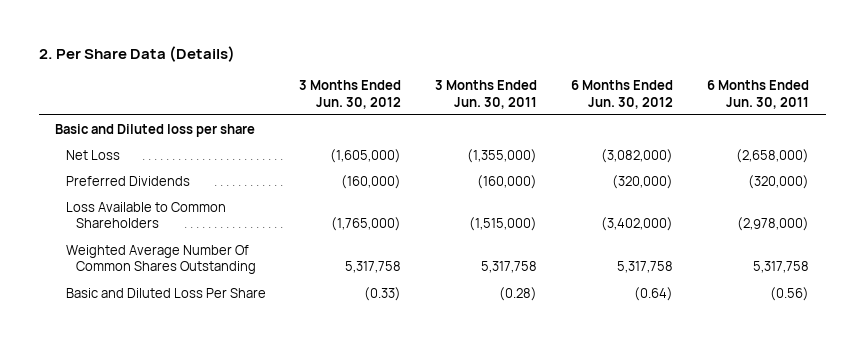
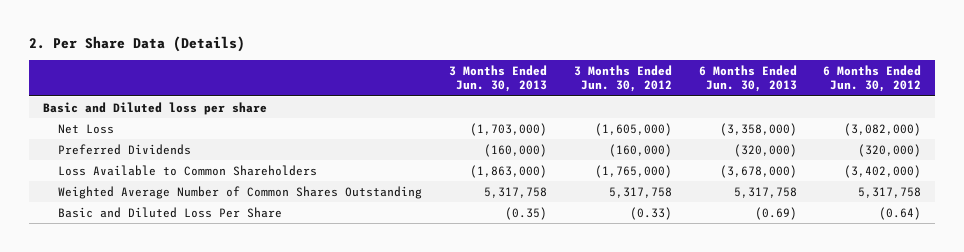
[435,79,538,109] 3 Months Ended Jun. 30, 2011 -> none
[707,79,810,109] 6 Months Ended Jun. 30, 2011 -> none
none -> [449,65,548,93] 3 Months Ended Jun. 30, 2013
none -> [698,65,797,93] 6 Months Ended Jun. 30, 2013
[65,244,256,275] Weighted Average Number Of Common Shares Outstanding -> [58,185,423,199] Weighted Average Number of Common Shares Outstanding

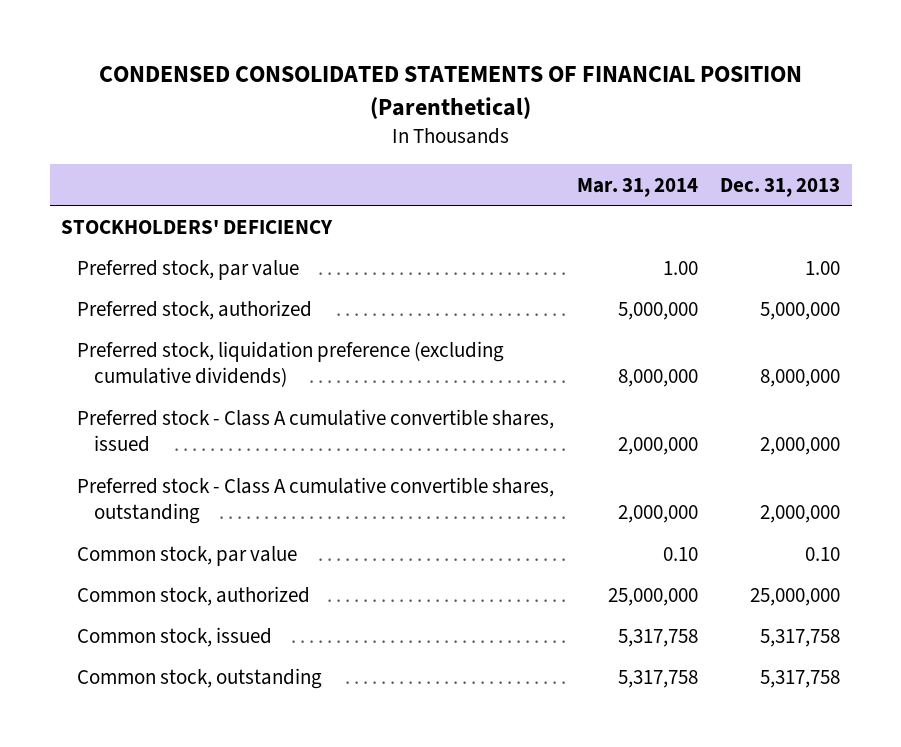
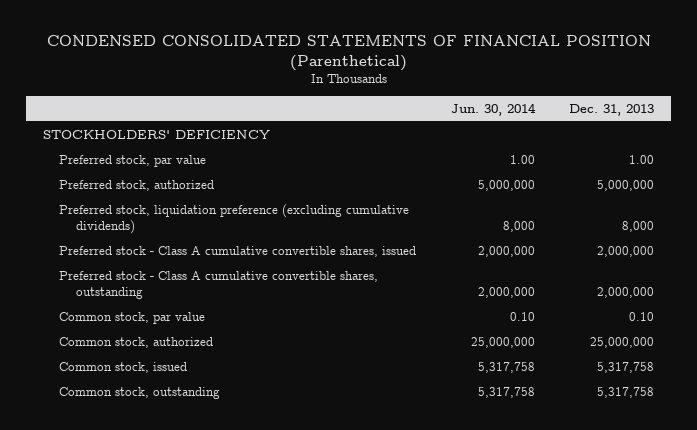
[576,177,698,197] Mar. 31, 2014 -> none
none -> [450,102,536,116] Jun. 30, 2014
[760,369,841,388] 8,000,000 -> [622,221,655,233] 8,000

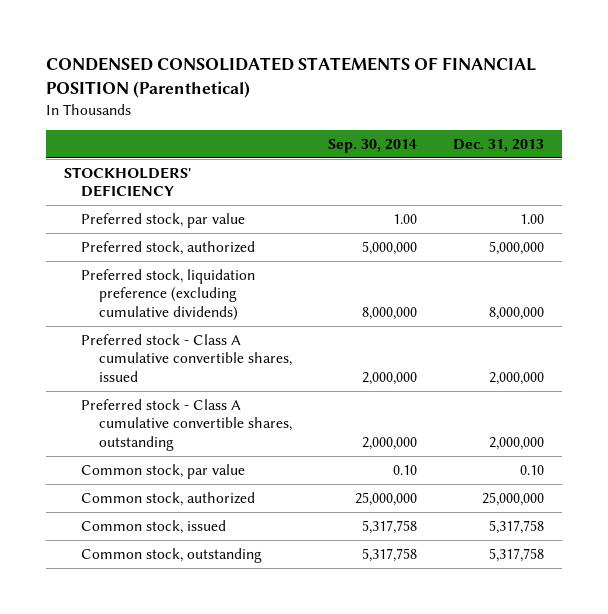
[450,102,536,116] Jun. 30, 2014 -> none
none -> [327,139,417,154] Sep. 30, 2014
[622,221,655,233] 8,000 -> [488,306,544,320] 8,000,000

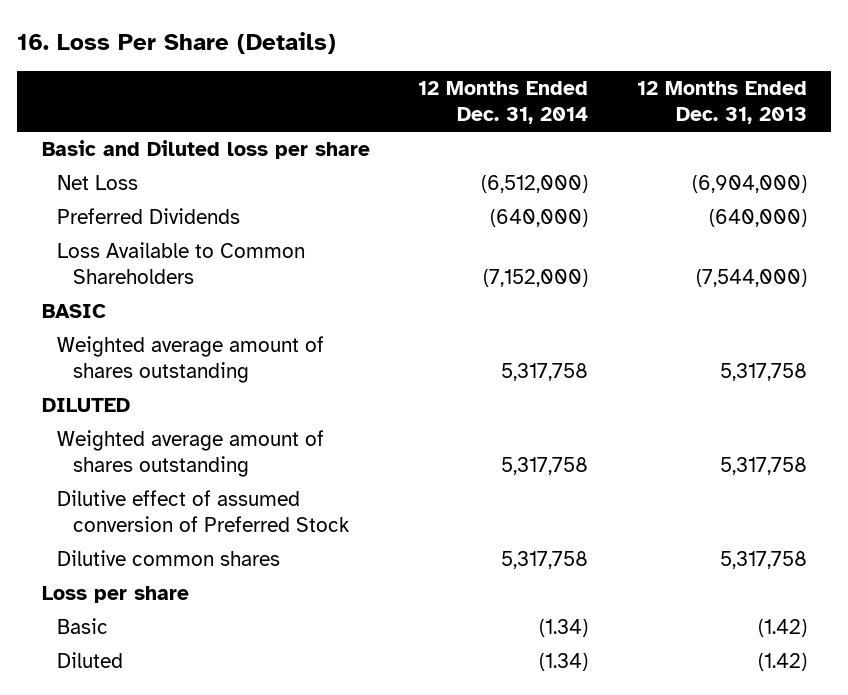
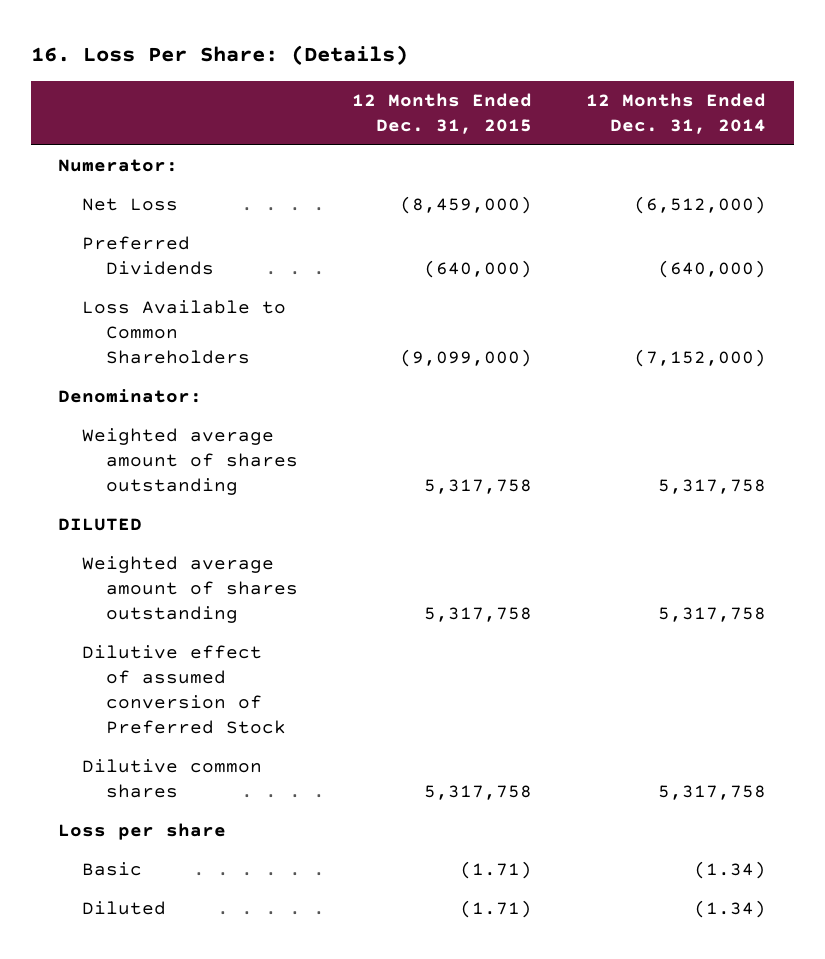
[17,32,337,55] 16. Loss Per Share (Details) -> [31,45,409,66] 16. Loss Per Share: (Details)
[636,81,807,125] 12 Months Ended Dec. 31, 2013 -> none
none -> [351,92,532,134] 12 Months Ended Dec. 31, 2015
[41,140,370,160] Basic and Diluted loss per share -> [58,159,179,173] Numerator:
[41,304,106,319] BASIC -> [58,389,203,404] Denominator:

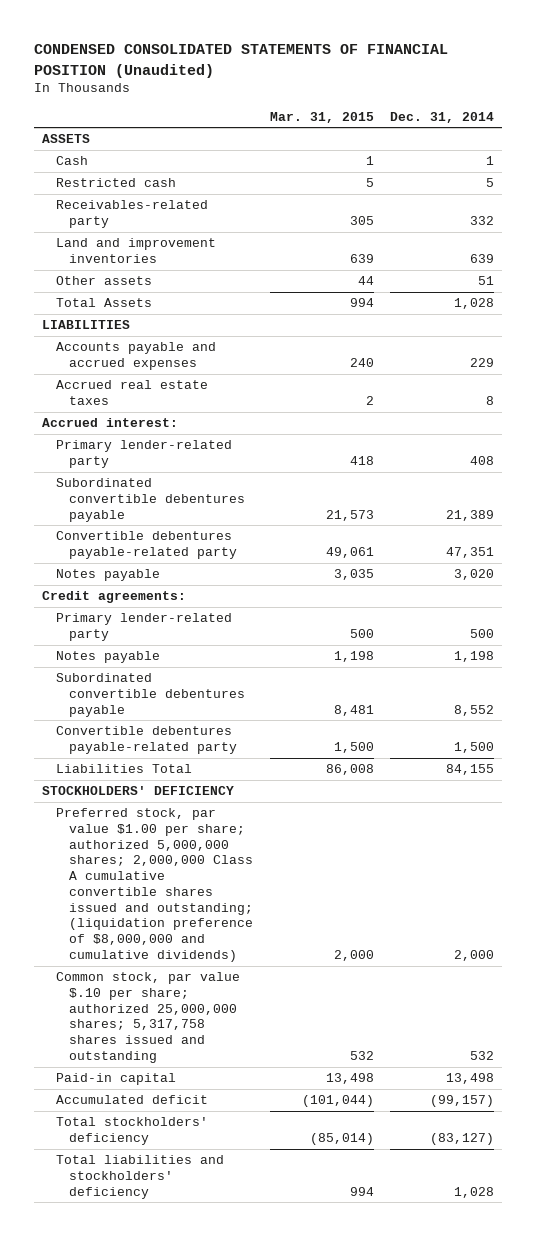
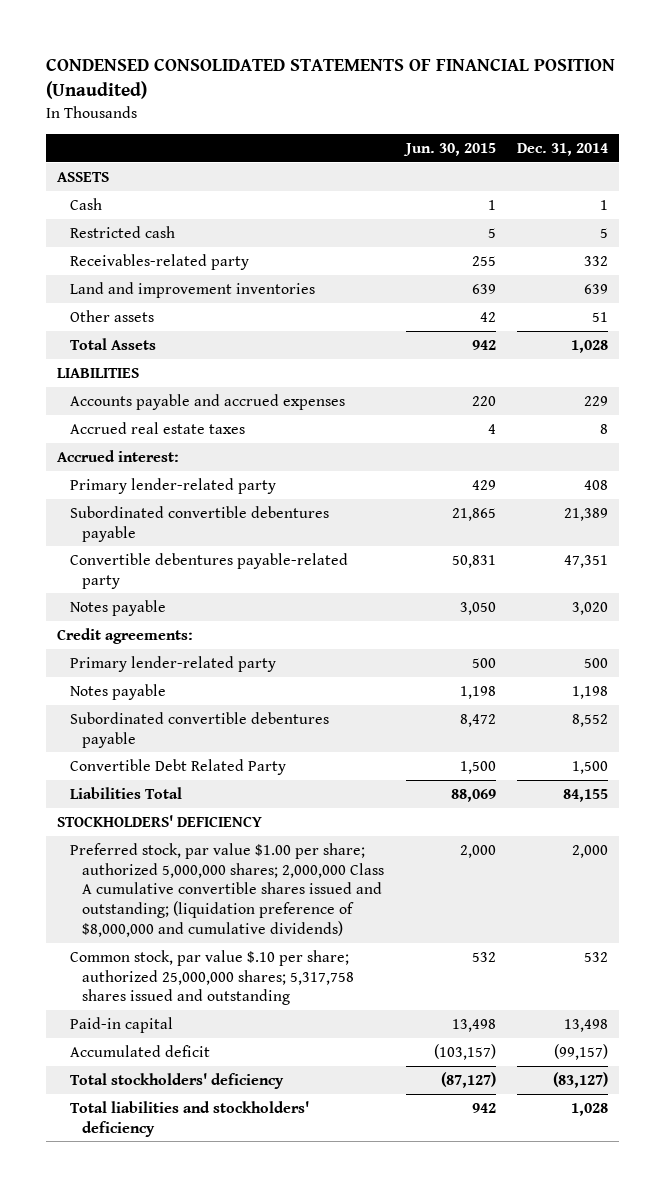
[269,111,374,123] Mar. 31, 2015 -> none
none -> [402,142,496,156] Jun. 30, 2015
[55,726,238,755] Convertible debentures payable-related party -> [69,758,286,775] Convertible Debt Related Party

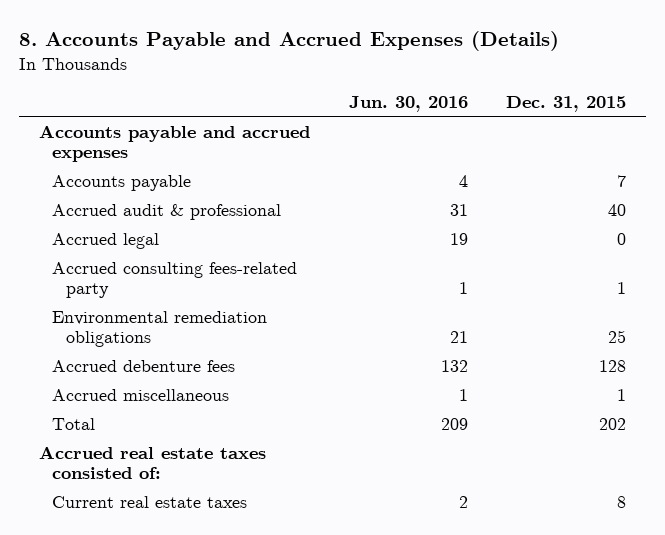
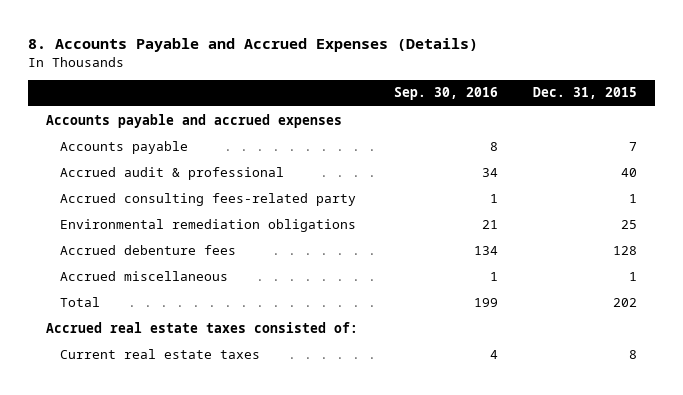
[348,95,468,112] Jun. 30, 2016 -> none
none -> [393,87,498,101] Sep. 30, 2016
[52,232,160,249] Accrued legal -> none

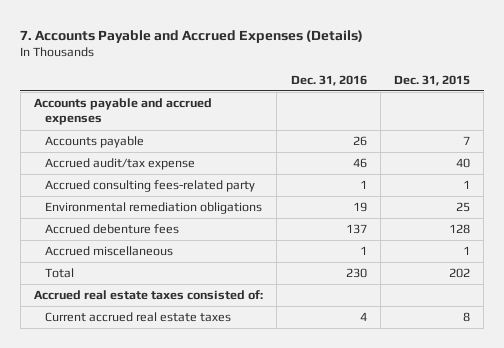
[28,37,479,52] 8. Accounts Payable and Accrued Expenses (Details) -> [20,29,364,43] 7. Accounts Payable and Accrued Expenses (Details)
[393,87,498,101] Sep. 30, 2016 -> none
none -> [290,74,367,86] Dec. 31, 2016
[59,166,284,180] Accrued audit & professional -> [45,158,196,171] Accrued audit/tax expense
[59,348,260,359] Current real estate taxes -> [45,312,232,323] Current accrued real estate taxes

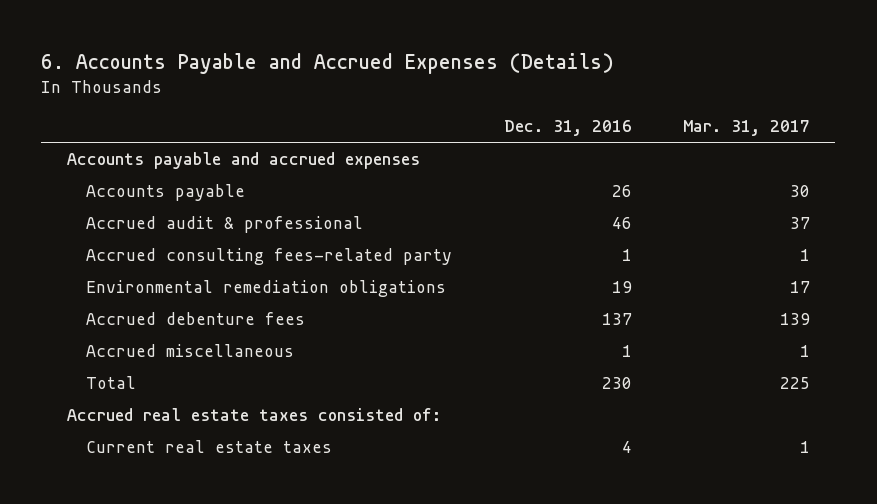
[20,29,364,43] 7. Accounts Payable and Accrued Expenses (Details) -> [41,52,615,74] 6. Accounts Payable and Accrued Expenses (Details)
[393,74,470,86] Dec. 31, 2015 -> none
none -> [682,120,810,137] Mar. 31, 2017
[45,158,196,171] Accrued audit/tax expense -> [86,216,364,234] Accrued audit & professional
[45,312,232,323] Current accrued real estate taxes -> [86,440,333,454] Current real estate taxes

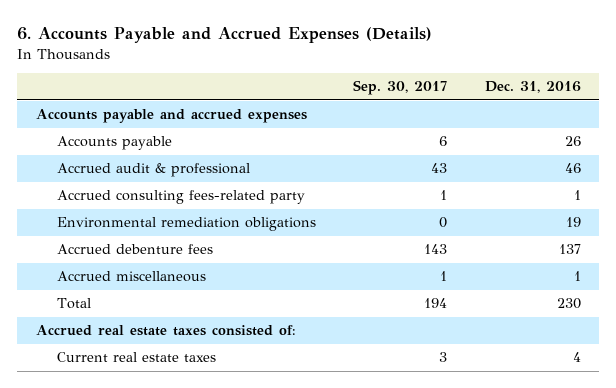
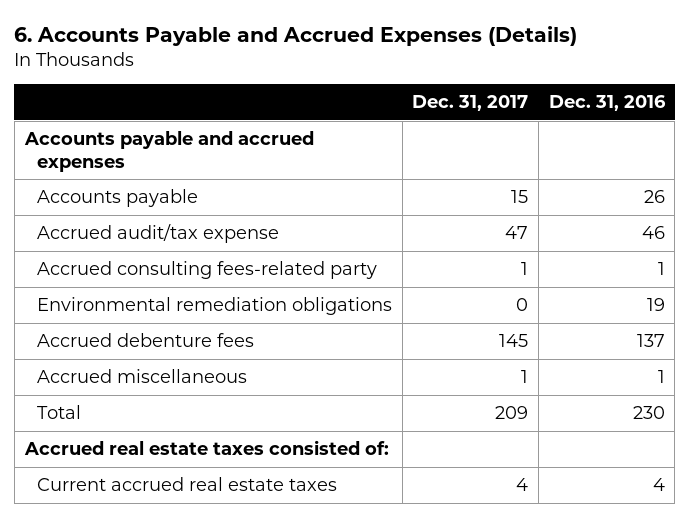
[353,80,448,96] Sep. 30, 2017 -> none
none -> [412,94,529,111] Dec. 31, 2017
[56,163,250,178] Accrued audit & professional -> [36,224,279,244] Accrued audit/tax expense
[56,352,216,363] Current real estate taxes -> [36,477,337,492] Current accrued real estate taxes

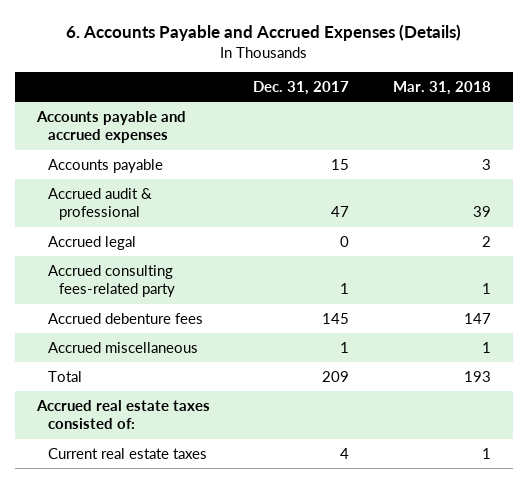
[548,94,666,111] Dec. 31, 2016 -> none
none -> [392,80,491,95] Mar. 31, 2018
[36,224,279,244] Accrued audit/tax expense -> [48,187,153,221] Accrued audit & professional
none -> [48,235,137,250] Accrued legal
[36,297,392,316] Environmental remediation obligations -> none
[36,477,337,492] Current accrued real estate taxes -> [48,447,208,459] Current real estate taxes

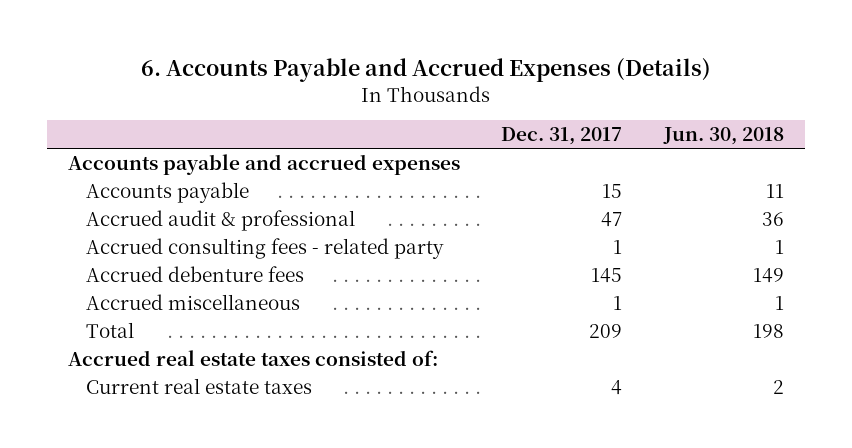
[392,80,491,95] Mar. 31, 2018 -> none
none -> [663,127,785,146] Jun. 30, 2018
[48,235,137,250] Accrued legal -> none
[48,264,176,298] Accrued consulting fees-related party -> [86,237,445,259] Accrued consulting fees - related party

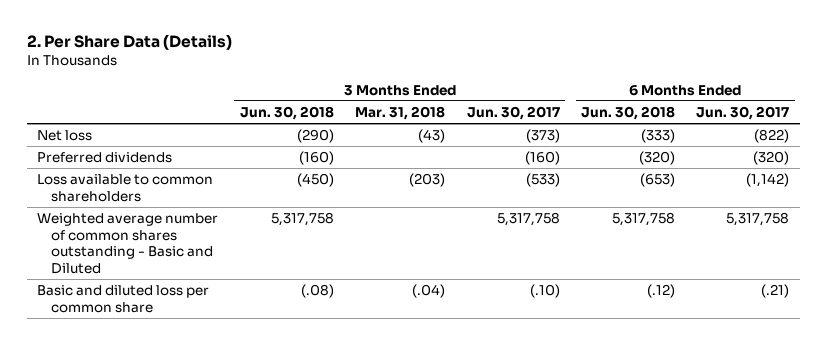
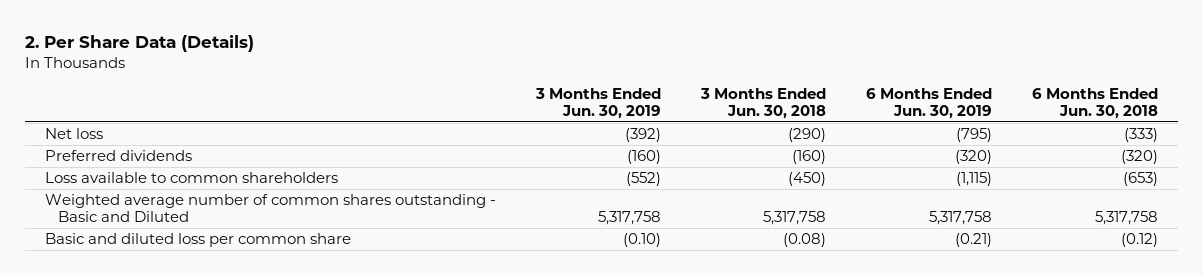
[355,105,446,120] Mar. 31, 2018 -> none
[466,105,560,120] Jun. 30, 2017 -> none
[696,105,790,120] Jun. 30, 2017 -> none
none -> [534,87,661,120] 3 Months Ended Jun. 30, 2019
none -> [866,87,993,120] 6 Months Ended Jun. 30, 2019
[300,283,334,298] (.08) -> [782,232,826,247] (0.08)
[646,283,675,298] (.12) -> [1121,232,1159,247] (0.12)

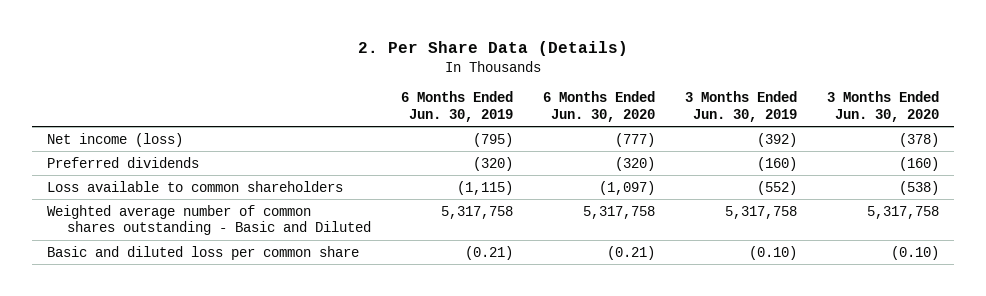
[699,87,826,120] 3 Months Ended Jun. 30, 2018 -> none
[1032,87,1159,120] 6 Months Ended Jun. 30, 2018 -> none
none -> [543,91,656,122] 6 Months Ended Jun. 30, 2020
none -> [826,91,939,122] 3 Months Ended Jun. 30, 2020
[44,127,103,139] Net loss -> [46,132,183,147] Net income (loss)

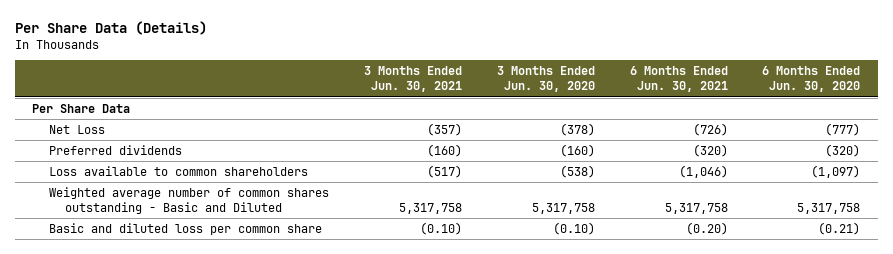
[357,41,628,57] 2. Per Share Data (Details) -> [14,21,207,36] Per Share Data (Details)
[401,91,514,122] 6 Months Ended Jun. 30, 2019 -> none
[684,91,797,122] 3 Months Ended Jun. 30, 2019 -> none
none -> [363,66,462,93] 3 Months Ended Jun. 30, 2021
none -> [629,66,728,93] 6 Months Ended Jun. 30, 2021
none -> [32,103,131,113] Per Share Data
[46,132,183,147] Net income (loss) -> [48,124,105,134] Net Loss

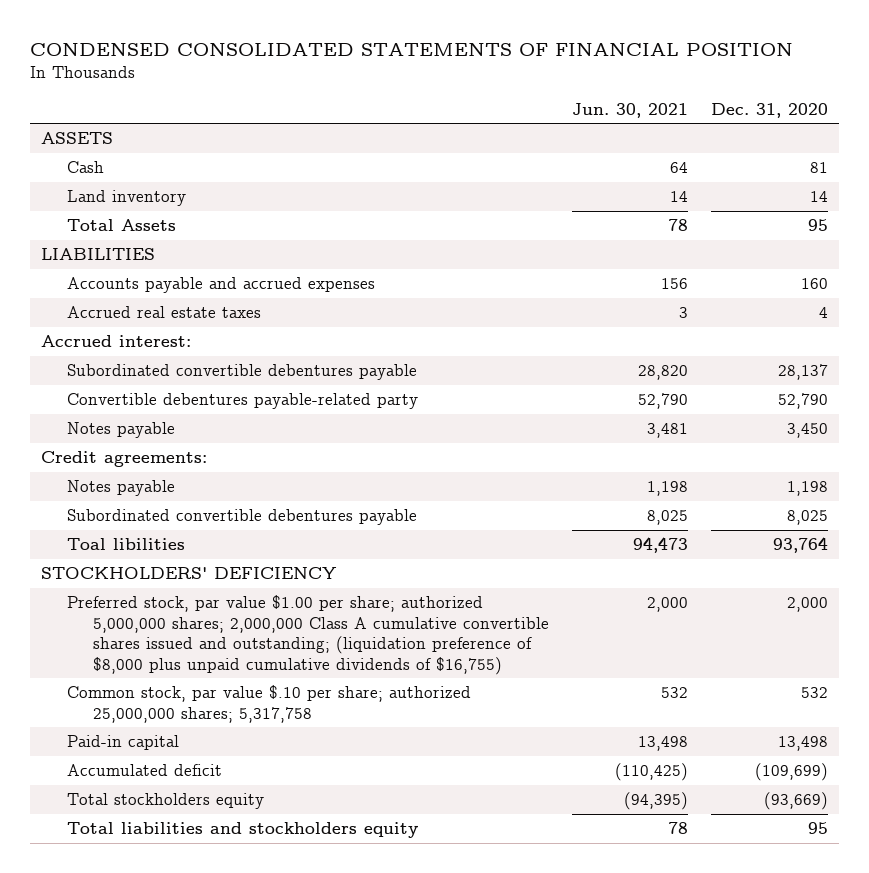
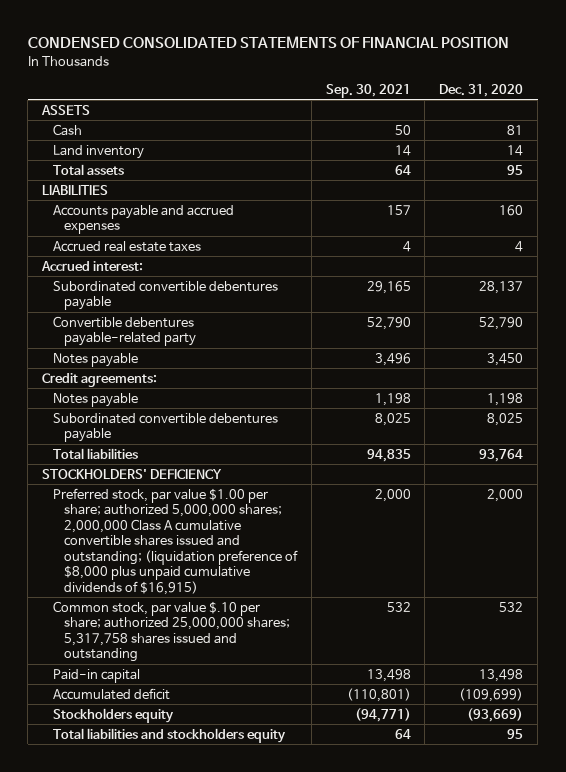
[571,102,688,118] Jun. 30, 2021 -> none
none -> [325,83,411,98] Sep. 30, 2021
[67,219,177,232] Total Assets -> [52,163,124,175] Total assets
[67,538,186,551] Toal libilities -> [52,447,138,459] Total liabilities
[67,595,549,675] Preferred stock, par value $1.00 per share; authorized 5,000,000 shares; 2,000,000 Class A cumulative convertible shares issued and outstanding; (liquidation preference of $8,000 plus unpaid cumulative dividends of $16,755) -> [52,487,298,595] Preferred stock, par value $1.00 per share; authorized 5,000,000 shares; 2,000,000 Class A cumulative convertible shares issued and outstanding; (liquidation preference of $8,000 plus unpaid cumulative dividends of $16,915)
[67,685,472,723] Common stock, par value $.10 per share; authorized 25,000,000 shares; 5,317,758 -> [52,600,290,663] Common stock, par value $.10 per share; authorized 25,000,000 shares; 5,317,758 shares issued and outstanding
[67,793,265,810] Total stockholders equity -> [52,707,174,723] Stockholders equity

